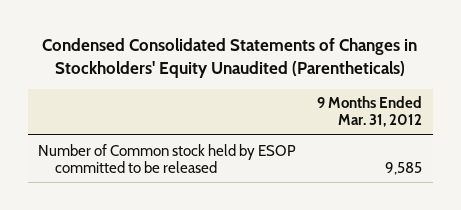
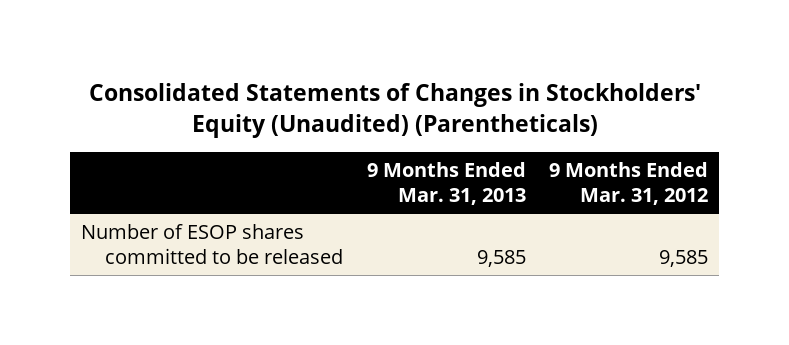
[42,37,418,78] Condensed Consolidated Statements of Changes in Stockholders' Equity Unaudited (Parentheticals) -> [88,82,701,138] Consolidated Statements of Changes in Stockholders' Equity (Unaudited) (Parentheticals)
none -> [366,162,526,205] 9 Months Ended Mar. 31, 2013
[38,143,297,173] Number of Common stock held by ESOP committed to be released -> [81,224,344,265] Number of ESOP shares committed to be released

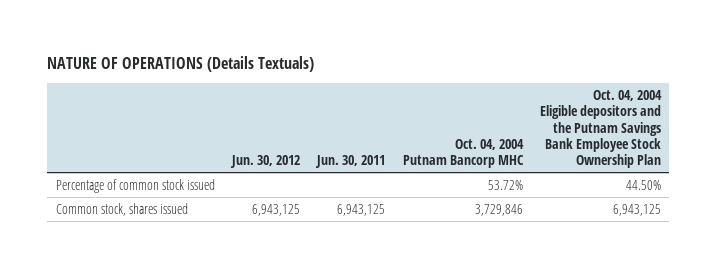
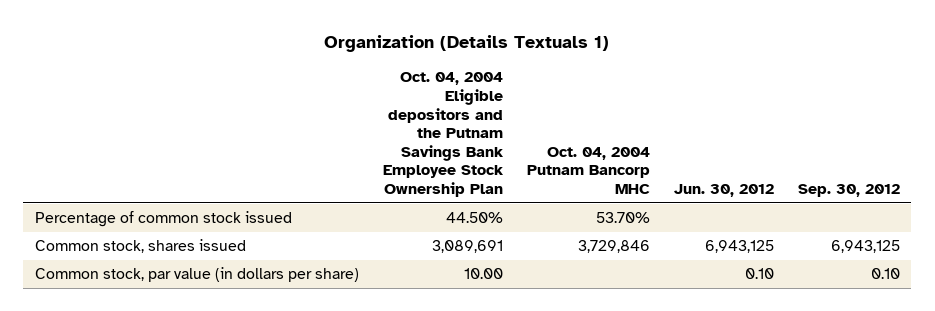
[47,55,315,72] NATURE OF OPERATIONS (Details Textuals) -> [324,34,610,52] Organization (Details Textuals 1)
[315,155,386,169] Jun. 30, 2011 -> none
none -> [797,183,900,197] Sep. 30, 2012
[487,179,523,190] 53.72% -> [595,212,650,224] 53.70%
[612,203,661,216] 6,943,125 -> [432,240,504,254] 3,089,691
none -> [35,267,360,283] Common stock, par value (in dollars per share)

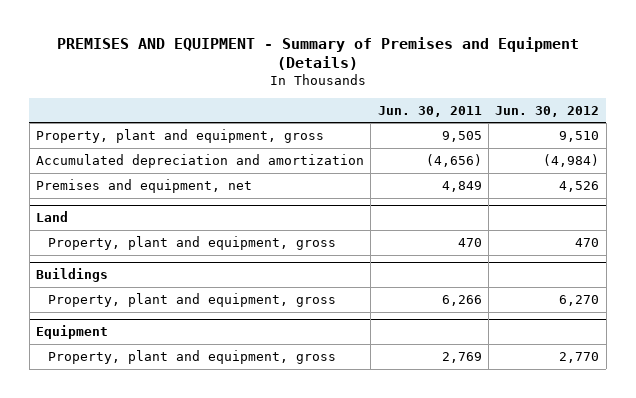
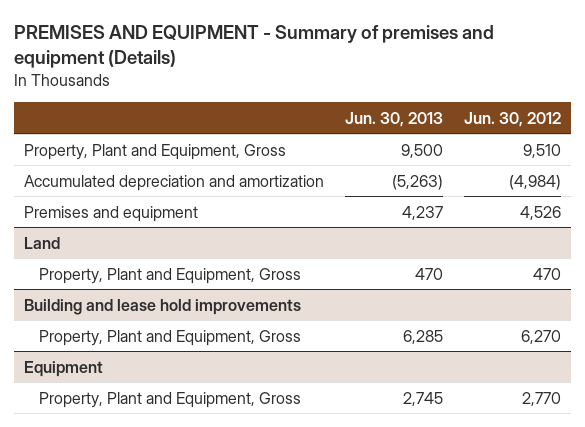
[56,36,579,71] PREMISES AND EQUIPMENT - Summary of Premises and Equipment (Details) -> [13,24,494,68] PREMISES AND EQUIPMENT - Summary of premises and equipment (Details)
[377,105,482,117] Jun. 30, 2011 -> none
none -> [344,111,443,127] Jun. 30, 2013
[36,128,325,143] Property, plant and equipment, gross -> [24,143,287,160] Property, Plant and Equipment, Gross
[36,178,253,193] Premises and equipment, net -> [24,205,199,222] Premises and equipment
[36,268,109,283] Buildings -> none
[48,235,337,250] Property, plant and equipment, gross -> [39,267,302,284] Property, Plant and Equipment, Gross
none -> [24,298,302,315] Building and lease hold improvements
[48,292,337,307] Property, plant and equipment, gross -> [39,329,302,346] Property, Plant and Equipment, Gross
[48,349,337,364] Property, plant and equipment, gross -> [39,391,302,408] Property, Plant and Equipment, Gross

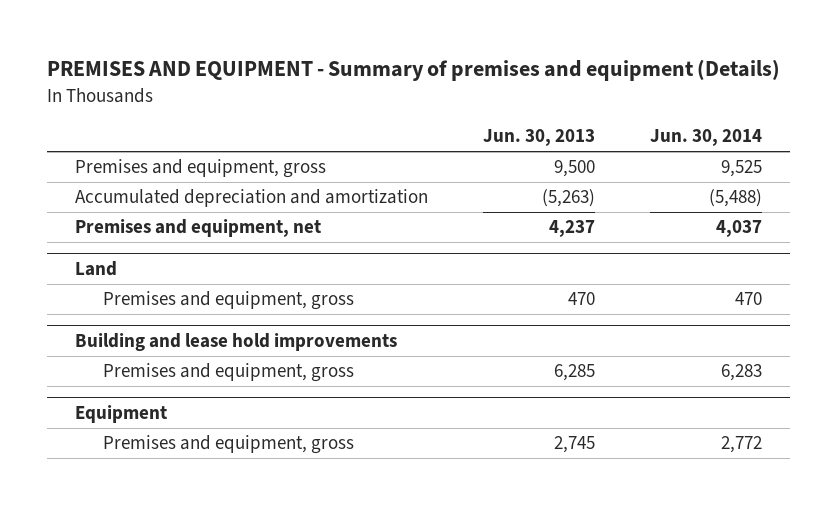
[463,111,561,127] Jun. 30, 2012 -> none
none -> [650,129,763,147] Jun. 30, 2014
[24,143,287,160] Property, Plant and Equipment, Gross -> [74,159,326,179] Premises and equipment, gross
[24,205,199,222] Premises and equipment -> [74,219,321,238] Premises and equipment, net
[39,267,302,284] Property, Plant and Equipment, Gross -> [102,291,354,311] Premises and equipment, gross
[39,329,302,346] Property, Plant and Equipment, Gross -> [102,363,354,383] Premises and equipment, gross
[39,391,302,408] Property, Plant and Equipment, Gross -> [102,435,354,455] Premises and equipment, gross

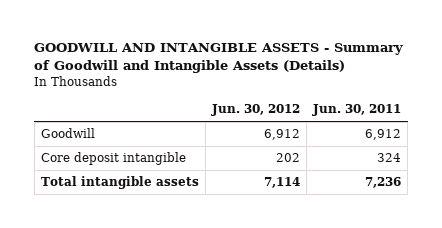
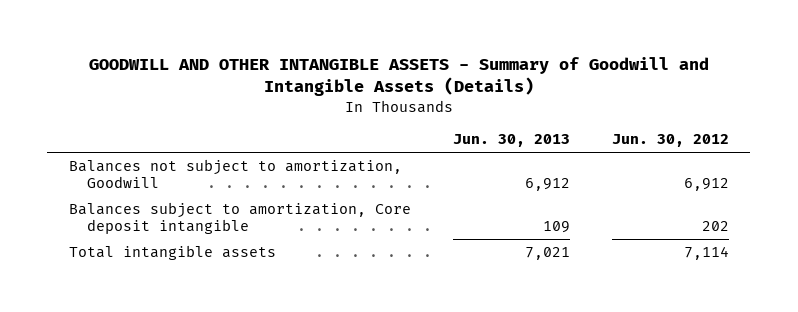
[34,43,404,74] GOODWILL AND INTANGIBLE ASSETS - Summary of Goodwill and Intangible Assets (Details) -> [88,56,709,97] GOODWILL AND OTHER INTANGIBLE ASSETS - Summary of Goodwill and Intangible Assets (Details)
[311,104,401,117] Jun. 30, 2011 -> none
none -> [452,134,570,148] Jun. 30, 2013
[40,128,95,139] Goodwill -> [68,158,402,188] Balances not subject to amortization, Goodwill
[40,152,186,166] Core deposit intangible -> [68,201,411,234] Balances subject to amortization, Core deposit intangible

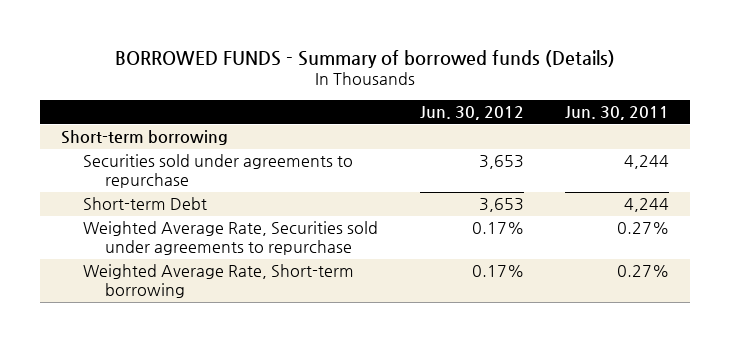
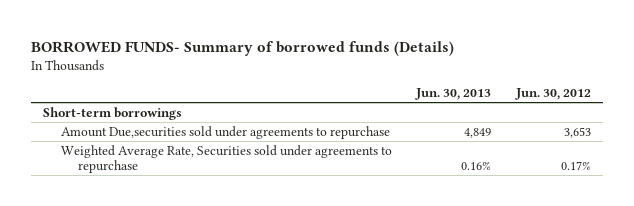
[115,49,616,68] BORROWED FUNDS - Summary of borrowed funds (Details) -> [31,40,455,56] BORROWED FUNDS- Summary of borrowed funds (Details)
[565,106,670,121] Jun. 30, 2011 -> none
none -> [415,88,492,101] Jun. 30, 2013
[83,197,208,211] Short-term Debt -> none
[60,130,228,146] Short-term borrowing -> [43,106,183,120] Short-term borrowings
[83,154,354,189] Securities sold under agreements to repurchase -> [60,125,390,139] Amount Due,securities sold under agreements to repurchase
[83,264,355,299] Weighted Average Rate, Short-term borrowing -> none

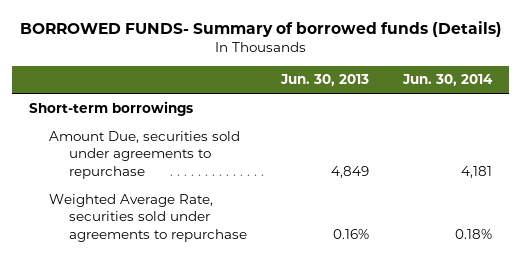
[514,88,591,101] Jun. 30, 2012 -> none
none -> [402,74,494,87] Jun. 30, 2014
[60,125,390,139] Amount Due,securities sold under agreements to repurchase -> [49,130,241,179] Amount Due, securities sold under agreements to repurchase
[60,144,392,174] Weighted Average Rate, Securities sold under agreements to repurchase -> [49,193,248,242] Weighted Average Rate, securities sold under agreements to repurchase

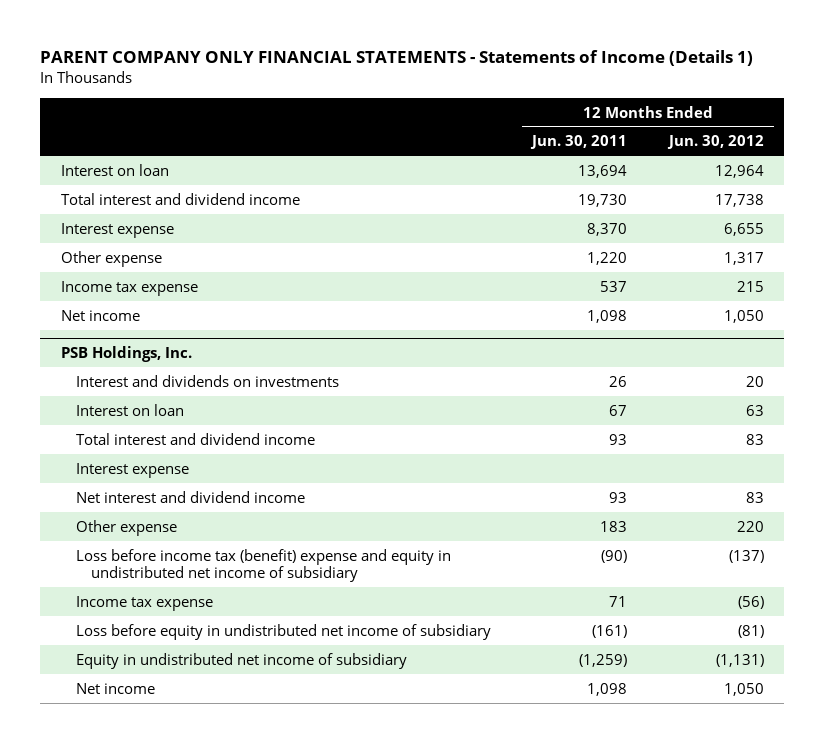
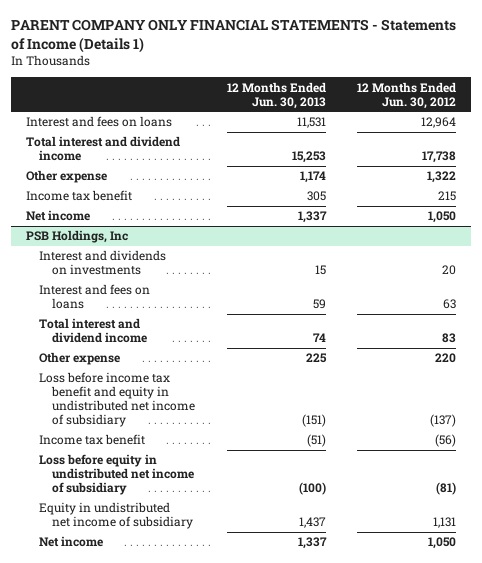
[530,135,628,150] Jun. 30, 2011 -> none
none -> [226,81,326,109] 12 Months Ended Jun. 30, 2013
[61,163,170,176] Interest on loan -> [26,116,173,128] Interest and fees on loans
[61,222,175,238] Interest expense -> none
[723,251,764,265] 1,317 -> [426,171,456,184] 1,322
[61,280,199,296] Income tax expense -> [26,190,133,202] Income tax benefit
[61,346,193,363] PSB Holdings, Inc. -> [26,230,129,244] PSB Holdings, Inc
[75,403,184,416] Interest on loan -> [39,284,151,310] Interest and fees on loans
[75,462,189,478] Interest expense -> none
[75,490,305,503] Net interest and dividend income -> none
[75,548,451,582] Loss before income tax (benefit) expense and equity in undistributed net income of subsidiary -> [39,372,196,428] Loss before income tax benefit and equity in undistributed net income of subsidiary
[75,595,213,611] Income tax expense -> [39,434,146,446] Income tax benefit
[715,653,764,667] (1,131) -> [432,517,456,529] 1,131

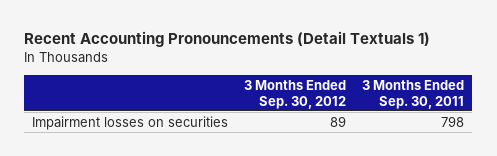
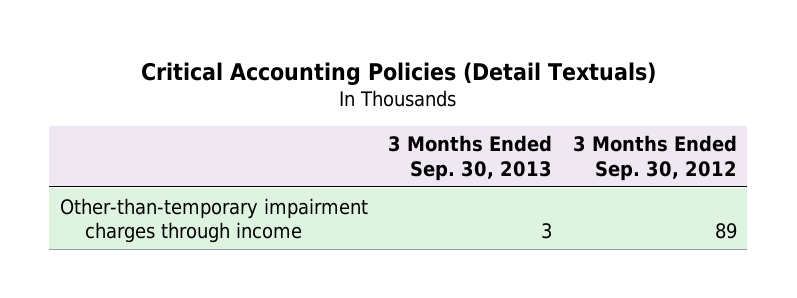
[24,31,431,48] Recent Accounting Pronouncements (Detail Textuals 1) -> [141,61,657,85] Critical Accounting Policies (Detail Textuals)
[362,79,465,109] 3 Months Ended Sep. 30, 2011 -> none
none -> [388,135,553,181] 3 Months Ended Sep. 30, 2013
[32,115,229,130] Impairment losses on securities -> [59,197,368,244] Other-than-temporary impairment charges through income

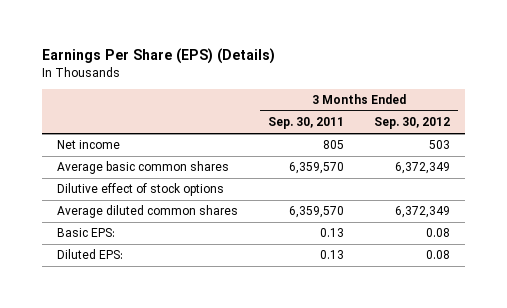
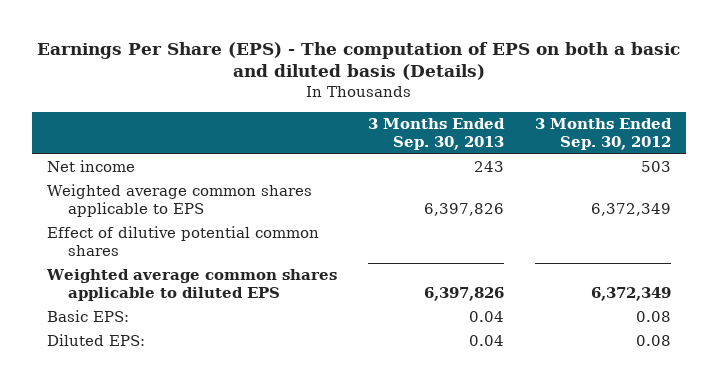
[41,48,275,65] Earnings Per Share (EPS) (Details) -> [36,41,680,81] Earnings Per Share (EPS) - The computation of EPS on both a basic and diluted basis (Details)
[267,117,344,130] Sep. 30, 2011 -> none
none -> [367,118,505,151] 3 Months Ended Sep. 30, 2013
[56,183,224,197] Dilutive effect of stock options -> none
[56,161,229,175] Average basic common shares -> [47,184,313,218] Weighted average common shares applicable to EPS
none -> [47,226,320,257] Effect of dilutive potential common shares
[56,205,238,219] Average diluted common shares -> [46,269,338,302] Weighted average common shares applicable to diluted EPS

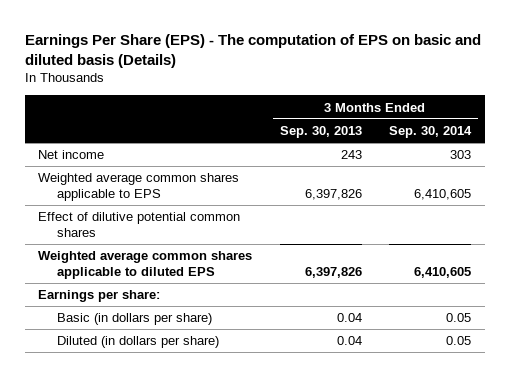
[36,41,680,81] Earnings Per Share (EPS) - The computation of EPS on both a basic and diluted basis (Details) -> [24,33,481,69] Earnings Per Share (EPS) - The computation of EPS on basic and diluted basis (Details)
[534,118,672,151] 3 Months Ended Sep. 30, 2012 -> none
none -> [388,126,472,139] Sep. 30, 2014
none -> [38,290,161,303] Earnings per share:
[47,310,130,323] Basic EPS: -> [56,313,212,326] Basic (in dollars per share)
[47,334,146,347] Diluted EPS: -> [56,336,219,349] Diluted (in dollars per share)

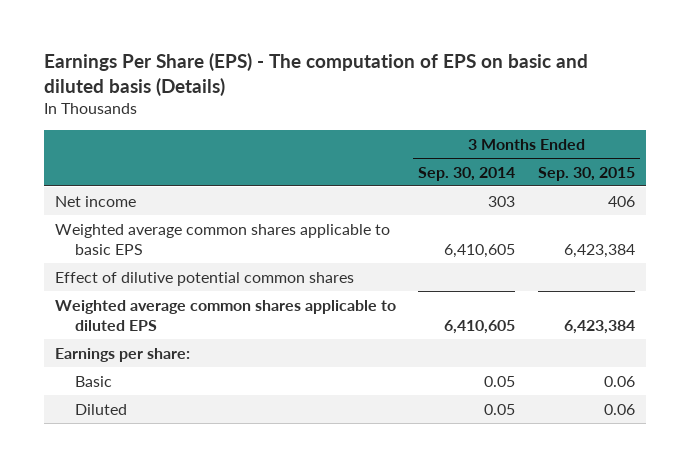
[279,126,362,139] Sep. 30, 2013 -> none
none -> [537,166,635,181] Sep. 30, 2015
[38,173,240,201] Weighted average common shares applicable to EPS -> [54,223,390,255] Weighted average common shares applicable to basic EPS
[56,313,212,326] Basic (in dollars per share) -> [74,375,112,387] Basic
[56,336,219,349] Diluted (in dollars per share) -> [74,403,127,415] Diluted

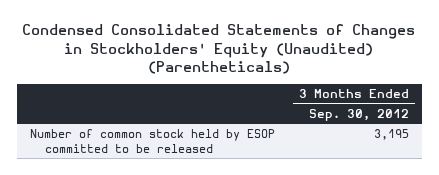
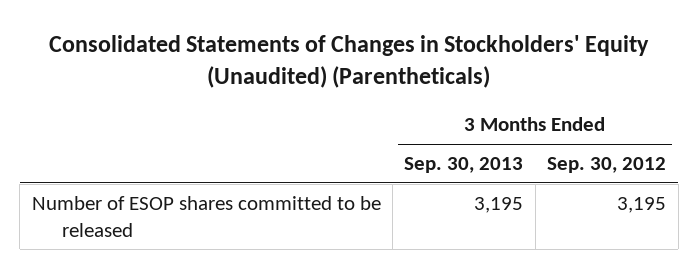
[22,24,416,74] Condensed Consolidated Statements of Changes in Stockholders' Equity (Unaudited) (Parentheticals) -> [48,34,649,89] Consolidated Statements of Changes in Stockholders' Equity (Unaudited) (Parentheticals)
none -> [404,157,524,174] Sep. 30, 2013
[29,129,275,153] Number of common stock held by ESOP committed to be released -> [31,196,381,237] Number of ESOP shares committed to be released

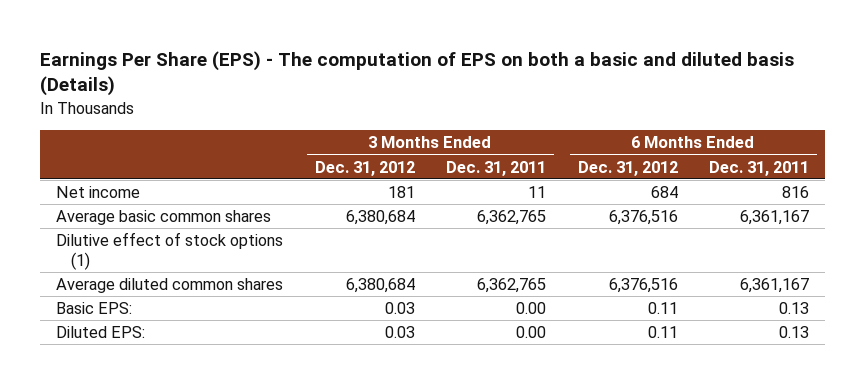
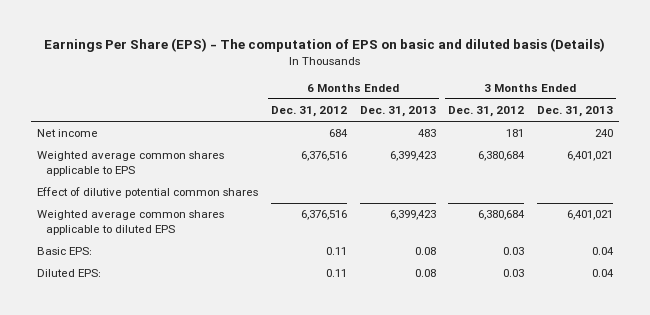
[40,50,795,97] Earnings Per Share (EPS) - The computation of EPS on both a basic and diluted basis (Details) -> [44,38,606,53] Earnings Per Share (EPS) - The computation of EPS on basic and diluted basis (Details)
[446,160,547,176] Dec. 31, 2011 -> none
[709,160,810,176] Dec. 31, 2011 -> none
none -> [359,106,436,118] Dec. 31, 2013
none -> [536,106,613,118] Dec. 31, 2013
[55,232,283,270] Dilutive effect of stock options (1) -> none
[55,210,271,226] Average basic common shares -> [37,151,225,176] Weighted average common shares applicable to EPS
none -> [37,187,259,199] Effect of dilutive potential common shares
[55,278,283,294] Average diluted common shares -> [37,210,225,235] Weighted average common shares applicable to diluted EPS

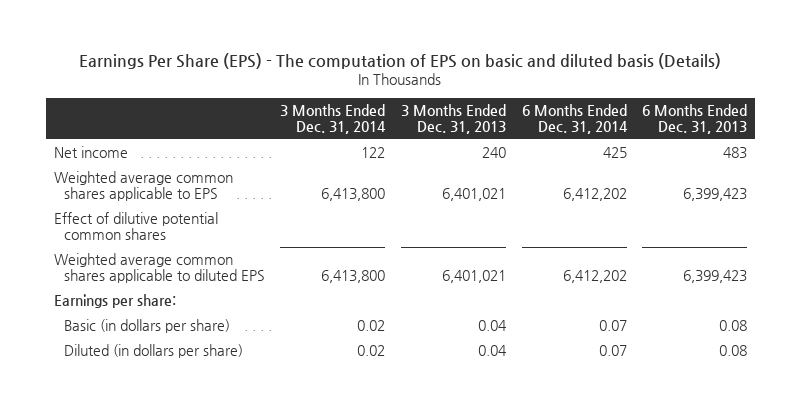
[270,106,347,118] Dec. 31, 2012 -> none
[448,106,525,118] Dec. 31, 2012 -> none
none -> [280,103,387,134] 3 Months Ended Dec. 31, 2014
none -> [521,103,628,134] 6 Months Ended Dec. 31, 2014
none -> [53,293,176,308] Earnings per share:
[37,247,93,256] Basic EPS: -> [63,318,230,333] Basic (in dollars per share)
[37,269,102,278] Diluted EPS: -> [63,343,243,358] Diluted (in dollars per share)

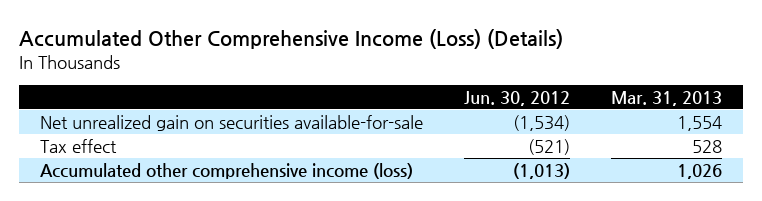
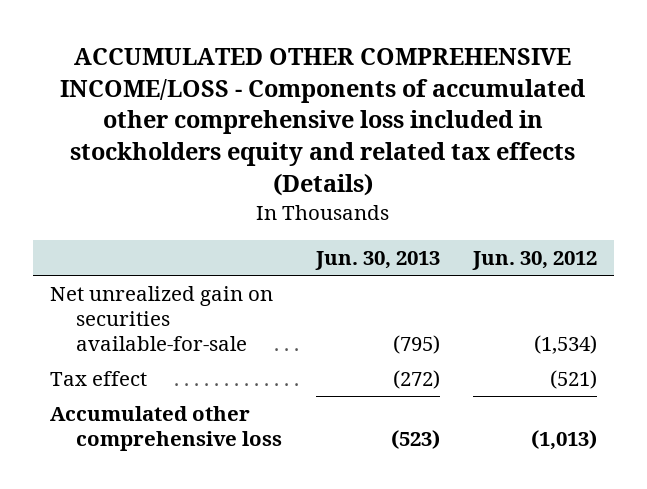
[19,29,564,50] Accumulated Other Comprehensive Income (Loss) (Details) -> [60,47,586,197] ACCUMULATED OTHER COMPREHENSIVE INCOME/LOSS - Components of accumulated other comprehensive loss included in stockholders equity and related tax effects (Details)
[611,90,723,106] Mar. 31, 2013 -> none
none -> [314,251,440,271] Jun. 30, 2013
[39,162,413,179] Accumulated other comprehensive income (loss) -> [49,405,283,451] Accumulated other comprehensive loss

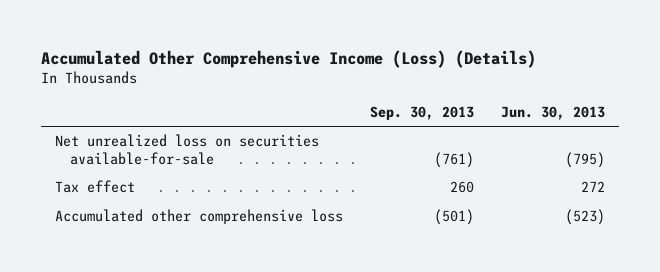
[60,47,586,197] ACCUMULATED OTHER COMPREHENSIVE INCOME/LOSS - Components of accumulated other comprehensive loss included in stockholders equity and related tax effects (Details) -> [41,49,537,68] Accumulated Other Comprehensive Income (Loss) (Details)
[471,251,597,271] Jun. 30, 2012 -> none
none -> [370,105,475,120] Sep. 30, 2013
[49,285,273,351] Net unrealized gain on securities available-for-sale -> [54,134,319,165] Net unrealized loss on securities available-for-sale
[392,369,440,389] (272) -> [581,181,606,193] 272

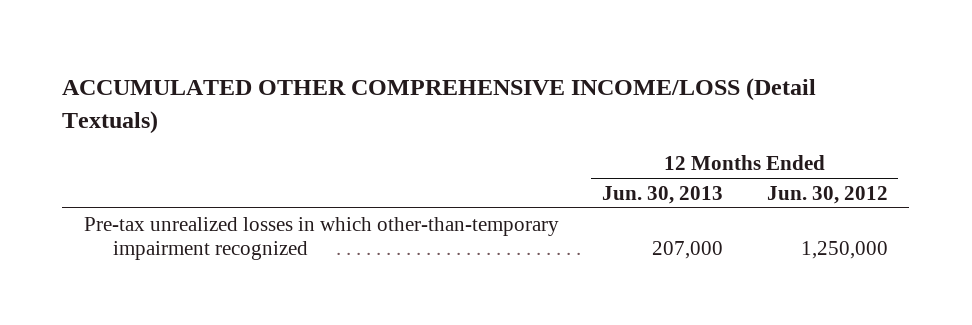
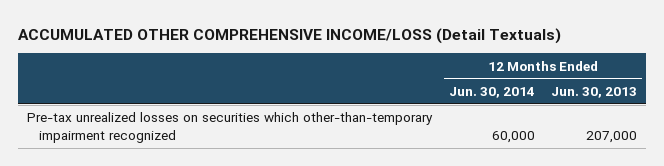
[766,185,888,204] Jun. 30, 2012 -> none
none -> [448,86,535,98] Jun. 30, 2014
[83,216,559,260] Pre-tax unrealized losses in which other-than-temporary impairment recognized -> [26,112,433,143] Pre-tax unrealized losses on securities which other-than-temporary impairment recognized

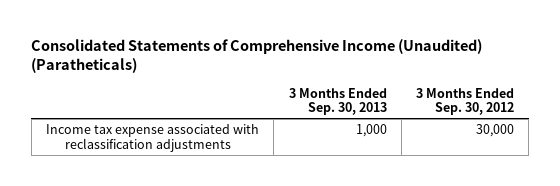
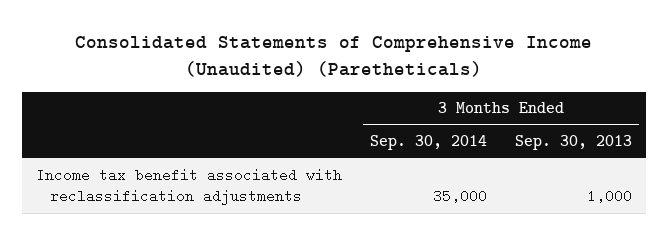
[31,38,483,74] Consolidated Statements of Comprehensive Income (Unaudited) (Paratheticals) -> [75,36,593,77] Consolidated Statements of Comprehensive Income (Unaudited) (Paretheticals)
[416,87,515,116] 3 Months Ended Sep. 30, 2012 -> none
none -> [370,135,488,151] Sep. 30, 2014
[46,124,260,152] Income tax expense associated with reclassification adjustments -> [35,167,342,206] Income tax benefit associated with reclassification adjustments

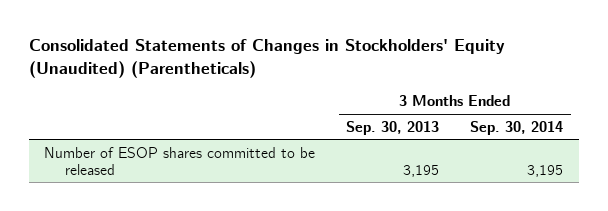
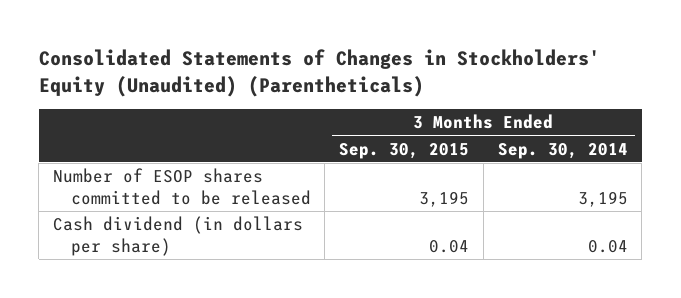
[346,120,440,135] Sep. 30, 2013 -> none
none -> [339,142,470,159] Sep. 30, 2015
none -> [53,216,304,256] Cash dividend (in dollars per share)

